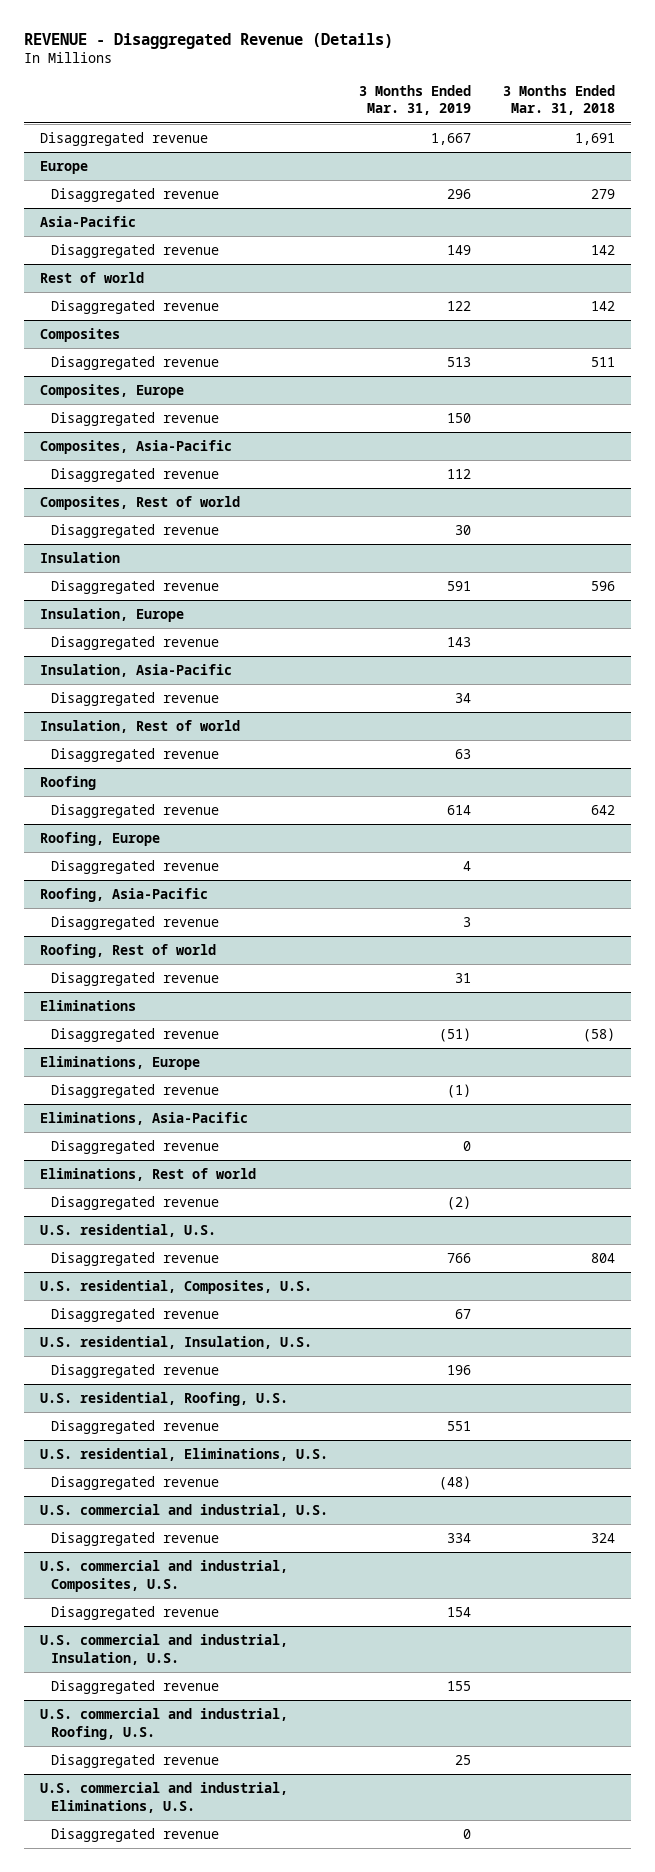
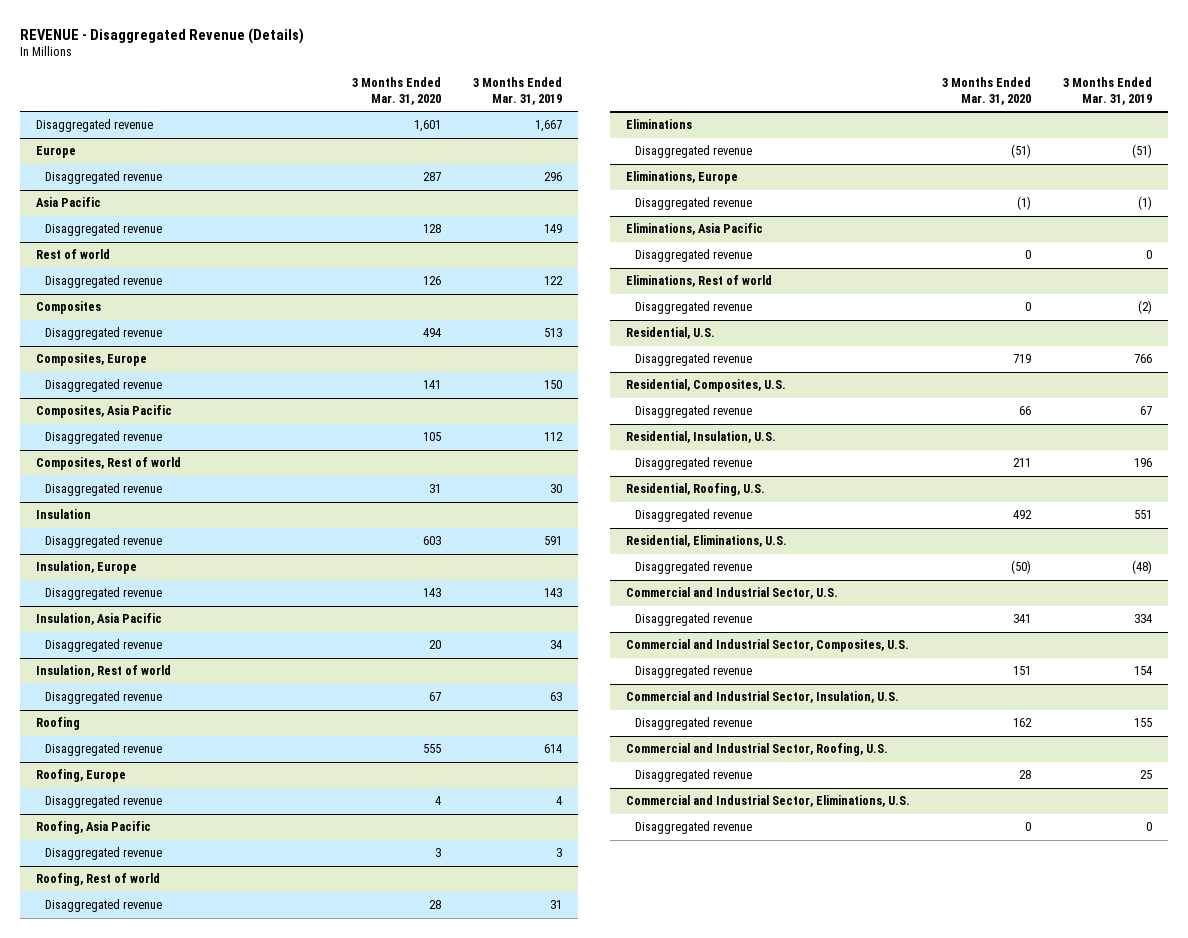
[502,84,615,116] 3 Months Ended Mar. 31, 2018 -> none
none -> [352,76,442,105] 3 Months Ended Mar. 31, 2020
[39,216,136,228] Asia-Pacific -> [36,197,102,208] Asia Pacific
[39,440,232,455] Composites, Asia-Pacific -> [36,405,173,419] Composites, Asia Pacific
[39,664,232,678] Insulation, Asia-Pacific -> [36,613,163,626] Insulation, Asia Pacific
[39,888,208,903] Roofing, Asia-Pacific -> [36,821,152,835] Roofing, Asia Pacific
[39,1112,248,1126] Eliminations, Asia-Pacific -> [625,223,763,236] Eliminations, Asia Pacific
[39,1224,216,1238] U.S. residential, U.S. -> [625,327,715,340] Residential, U.S.
[39,1280,312,1295] U.S. residential, Composites, U.S. -> [625,379,786,393] Residential, Composites, U.S.
[39,1336,312,1350] U.S. residential, Insulation, U.S. -> [625,431,776,444] Residential, Insulation, U.S.
[39,1392,288,1407] U.S. residential, Roofing, U.S. -> [625,483,765,497] Residential, Roofing, U.S.
[39,1448,328,1462] U.S. residential, Eliminations, U.S. -> [625,535,787,548] Residential, Eliminations, U.S.
[39,1504,328,1518] U.S. commercial and industrial, U.S. -> [625,587,838,600] Commercial and Industrial Sector, U.S.
[39,1560,288,1592] U.S. commercial and industrial, Composites, U.S. -> [625,639,909,653] Commercial and Industrial Sector, Composites, U.S.
[39,1634,288,1665] U.S. commercial and industrial, Insulation, U.S. -> [625,691,899,704] Commercial and Industrial Sector, Insulation, U.S.
[39,1708,288,1740] U.S. commercial and industrial, Roofing, U.S. -> [625,743,888,757] Commercial and Industrial Sector, Roofing, U.S.
[39,1782,288,1813] U.S. commercial and industrial, Eliminations, U.S. -> [625,795,910,808] Commercial and Industrial Sector, Eliminations, U.S.

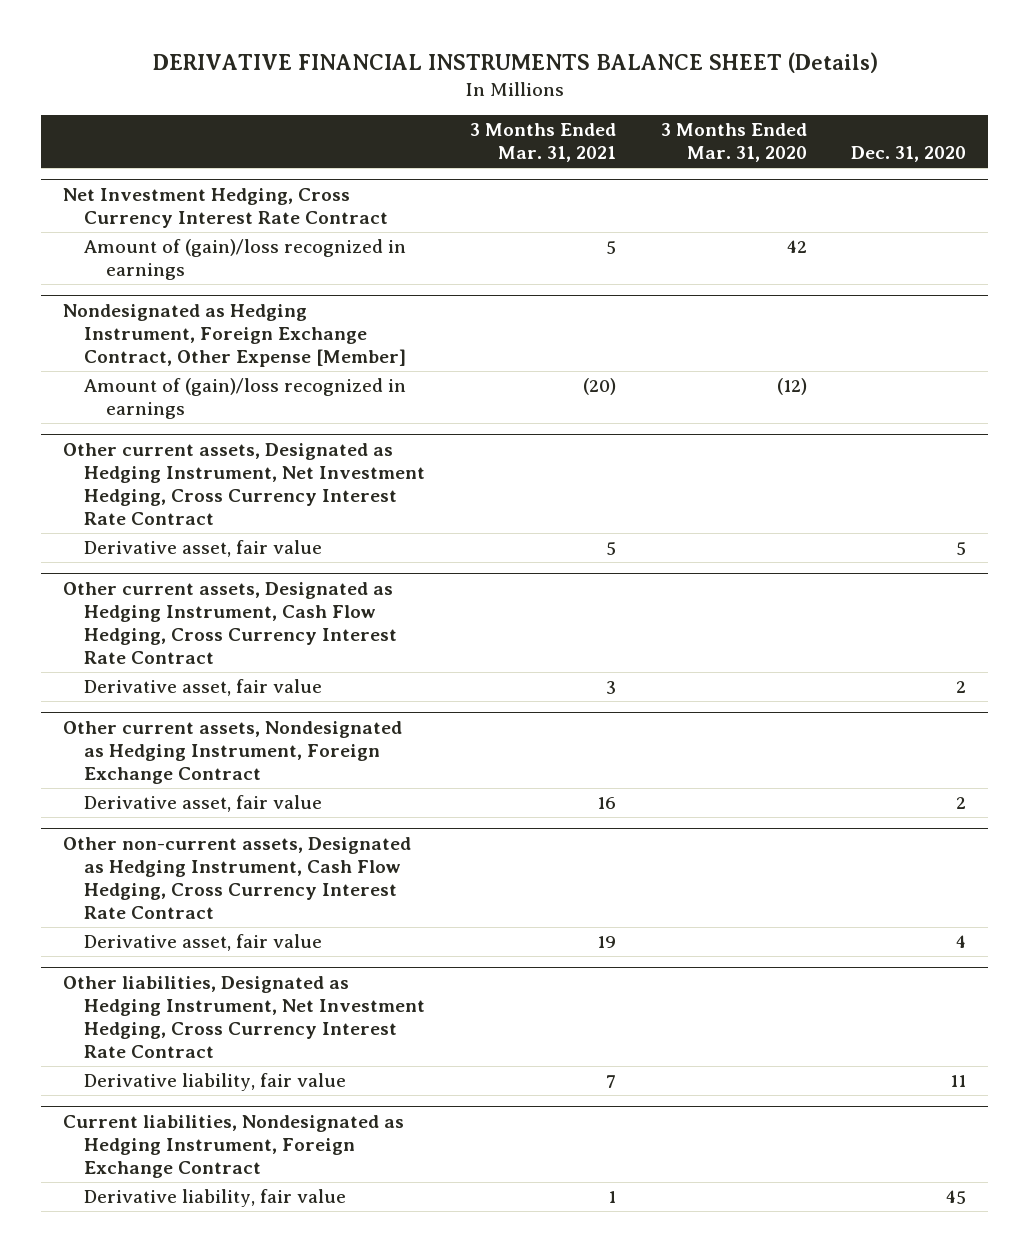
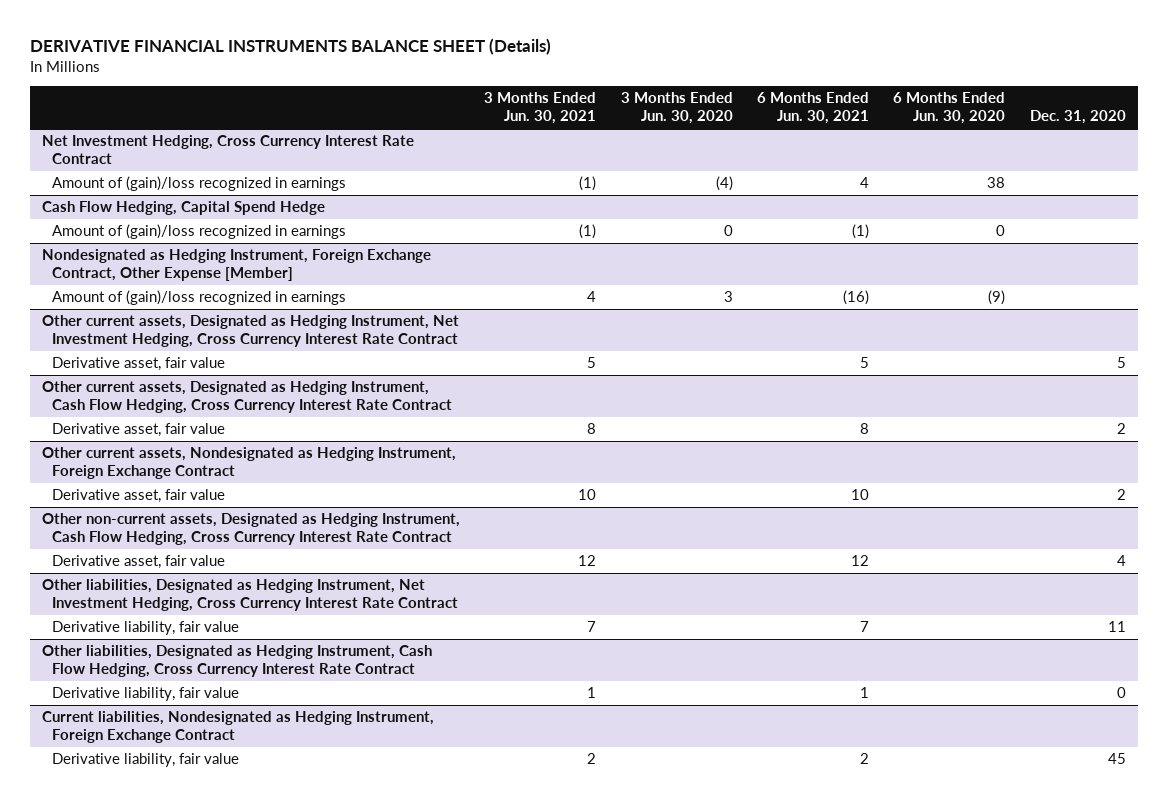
[469,122,616,162] 3 Months Ended Mar. 31, 2021 -> none
[660,122,807,162] 3 Months Ended Mar. 31, 2020 -> none
none -> [484,92,597,125] 3 Months Ended Jun. 30, 2021
none -> [620,92,733,125] 3 Months Ended Jun. 30, 2020
none -> [756,92,869,125] 6 Months Ended Jun. 30, 2021
none -> [893,92,1006,125] 6 Months Ended Jun. 30, 2020
none -> [41,201,325,216] Cash Flow Hedging, Capital Spend Hedge
none -> [52,224,347,240] Amount of (gain)/loss recognized in earnings
none -> [41,645,432,678] Other liabilities, Designated as Hedging Instrument, Cash Flow Hedging, Cross Currency Interest Rate Contract
none -> [52,687,240,702] Derivative liability, fair value

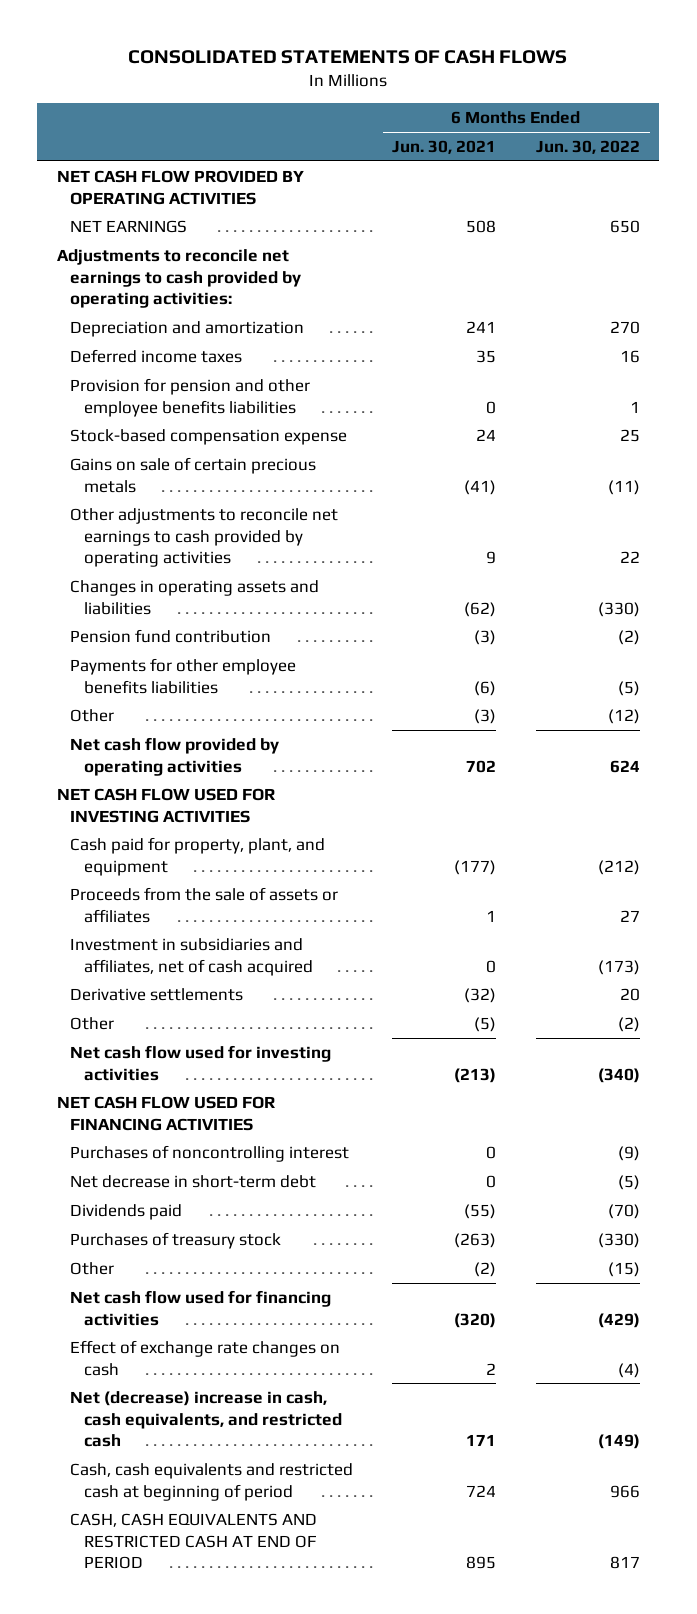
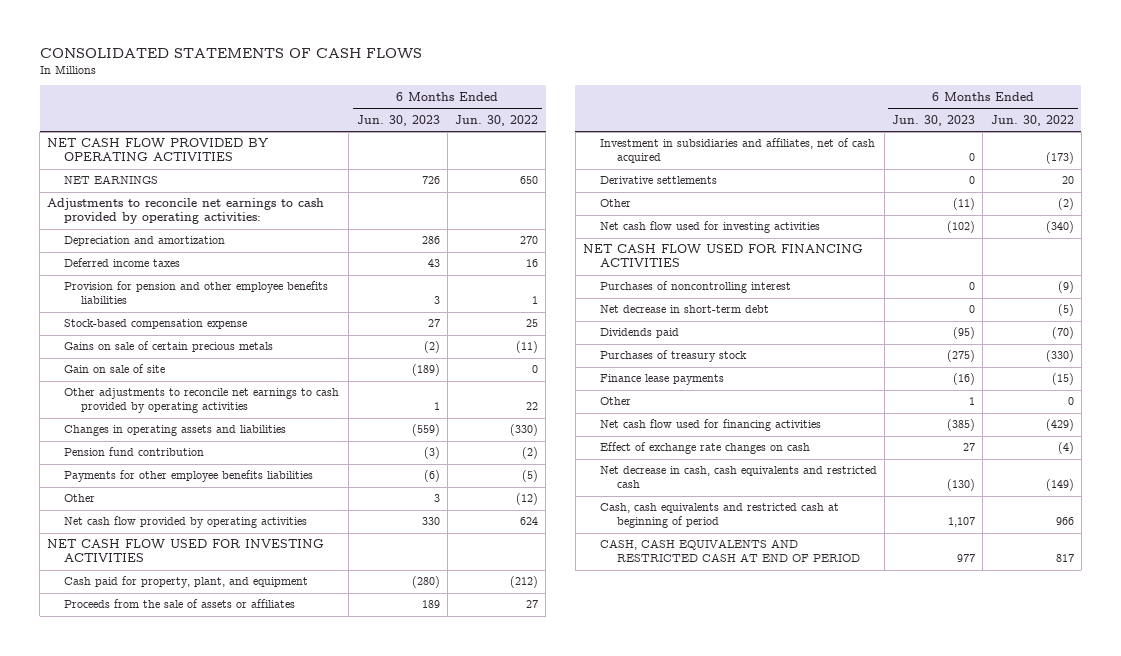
[392,139,497,154] Jun. 30, 2021 -> none
none -> [356,114,440,126] Jun. 30, 2023
none -> [64,364,166,374] Gain on sale of site
none -> [599,374,724,386] Finance lease payments
[607,1261,640,1277] (15) -> [1067,397,1074,406] 0
[70,1390,342,1448] Net (decrease) increase in cash, cash equivalents, and restricted cash -> [599,466,877,489] Net decrease in cash, cash equivalents and restricted cash

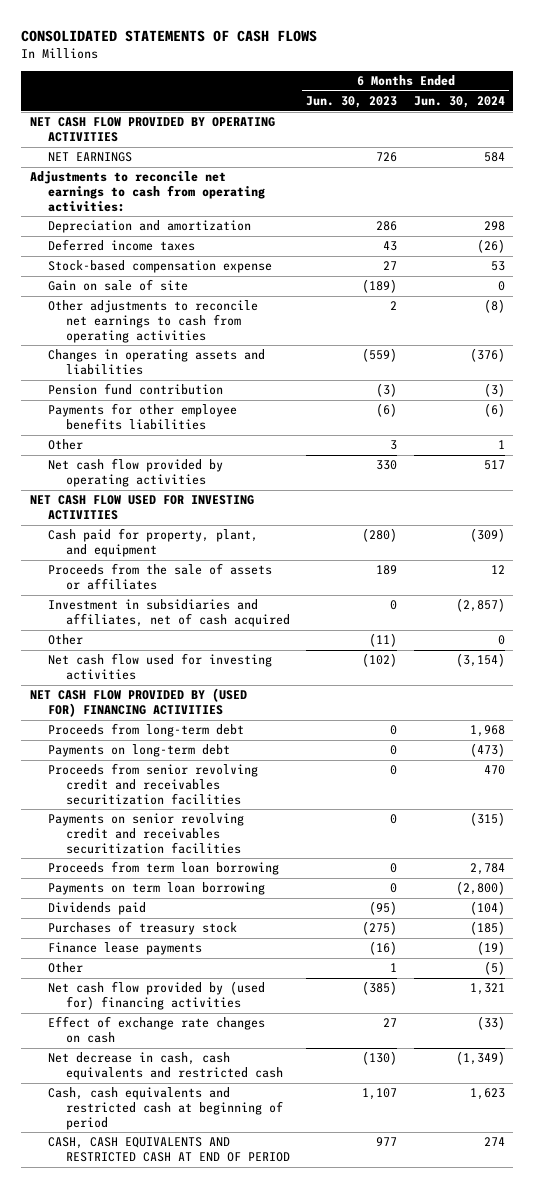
[455,114,539,126] Jun. 30, 2022 -> none
none -> [413,96,505,109] Jun. 30, 2024
[47,198,325,225] Adjustments to reconcile net earnings to cash provided by operating activities: -> [29,171,265,212] Adjustments to reconcile net earnings to cash from operating activities:
[64,281,329,305] Provision for pension and other employee benefits liabilities -> none
[64,341,274,353] Gains on sale of certain precious metals -> none
[64,388,340,414] Other adjustments to reconcile net earnings to cash provided by operating activities -> [47,300,258,343] Other adjustments to reconcile net earnings to cash from operating activities
[433,402,440,411] 1 -> [390,301,398,311] 2
[599,176,717,185] Derivative settlements -> none
[599,281,791,294] Purchases of noncontrolling interest -> none
[599,305,769,314] Net decrease in short-term debt -> none
[582,244,863,268] NET CASH FLOW USED FOR FINANCING ACTIVITIES -> [29,688,247,718] NET CASH FLOW PROVIDED BY (USED FOR) FINANCING ACTIVITIES
none -> [47,723,244,738] Proceeds from long-term debt
none -> [47,744,230,758] Payments on long-term debt
none -> [47,763,258,805] Proceeds from senior revolving credit and receivables securitization facilities
none -> [47,813,244,854] Payments on senior revolving credit and receivables securitization facilities
none -> [47,861,279,876] Proceeds from term loan borrowing
none -> [47,882,265,896] Payments on term loan borrowing
[599,419,821,432] Net cash flow used for financing activities -> [47,981,265,1011] Net cash flow provided by (used for) financing activities

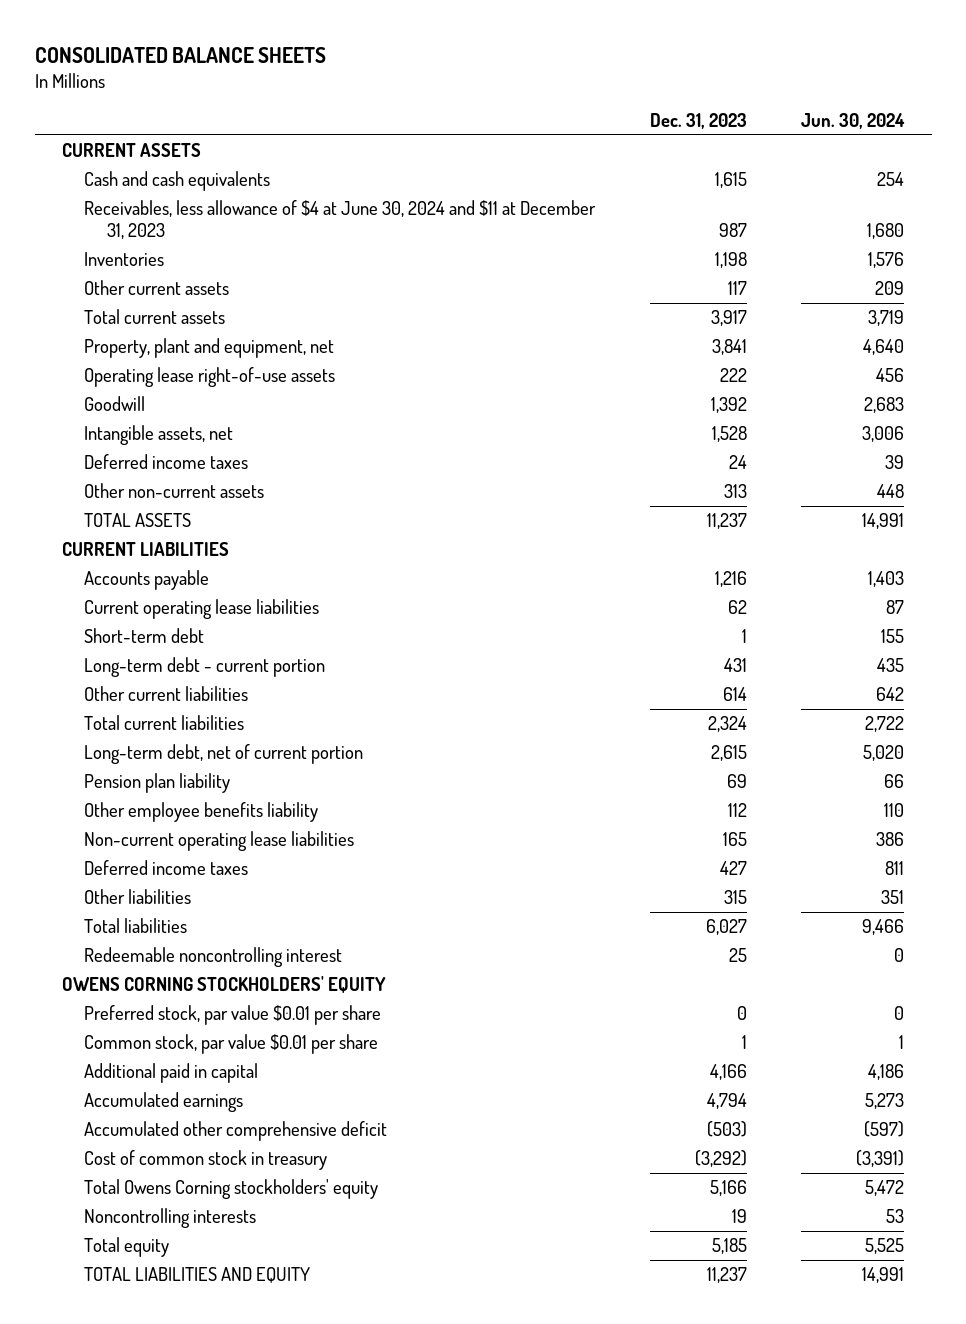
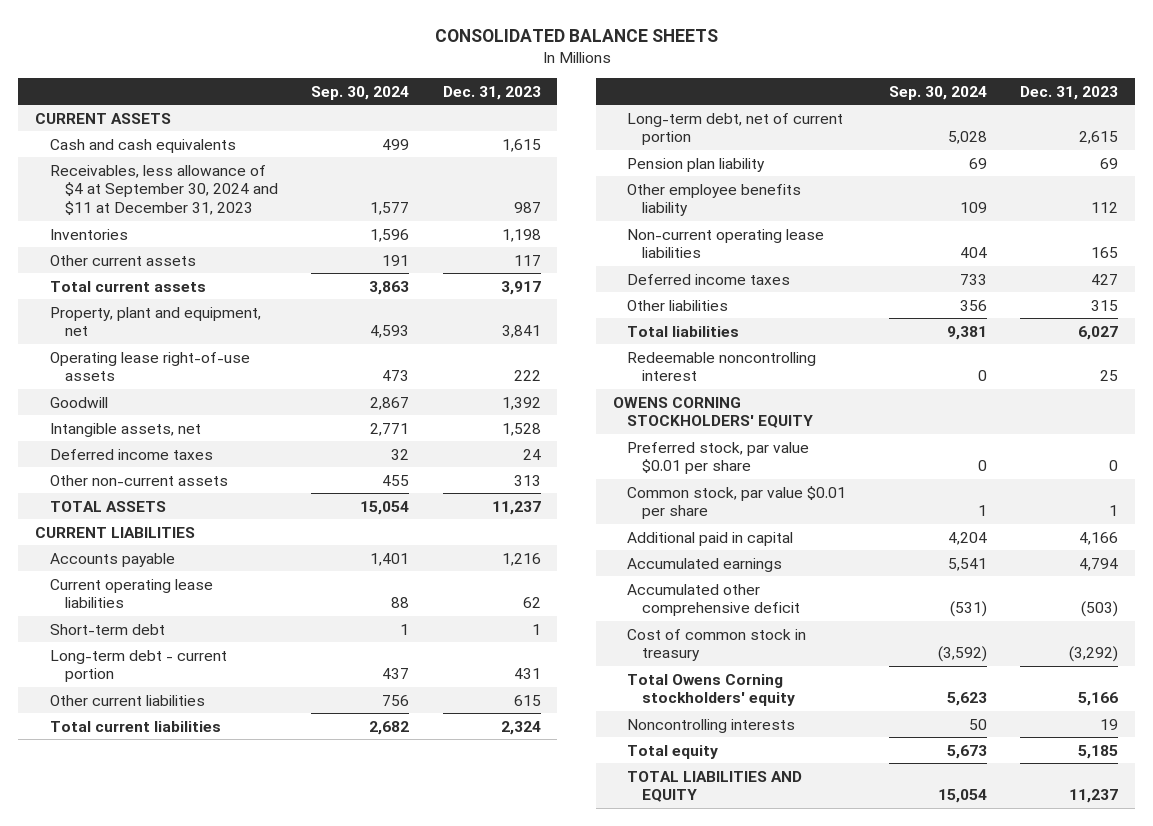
[801,113,906,130] Jun. 30, 2024 -> none
none -> [311,85,410,100] Sep. 30, 2024
[84,200,597,240] Receivables, less allowance of $4 at June 30, 2024 and $11 at December 31, 2023 -> [49,164,278,216] Receivables, less allowance of $4 at September 30, 2024 and $11 at December 31, 2023
[722,687,747,702] 614 -> [513,694,541,706] 615

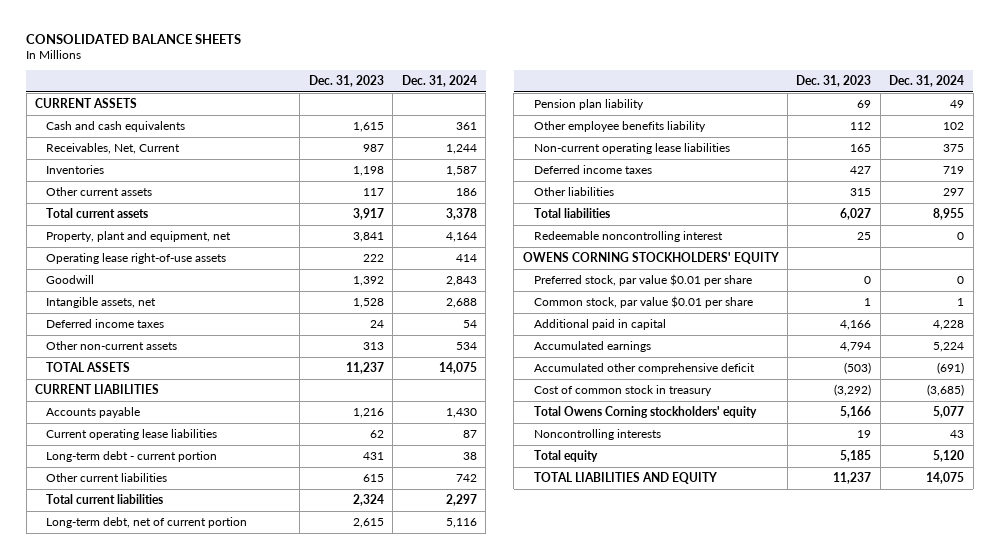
[311,85,410,100] Sep. 30, 2024 -> none
none -> [401,74,477,87] Dec. 31, 2024
[49,164,278,216] Receivables, less allowance of $4 at September 30, 2024 and $11 at December 31, 2023 -> [45,142,180,154] Receivables, Net, Current
[49,623,165,635] Short-term debt -> none

